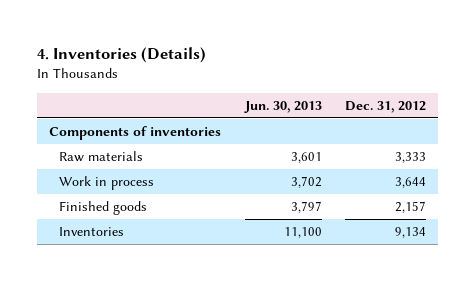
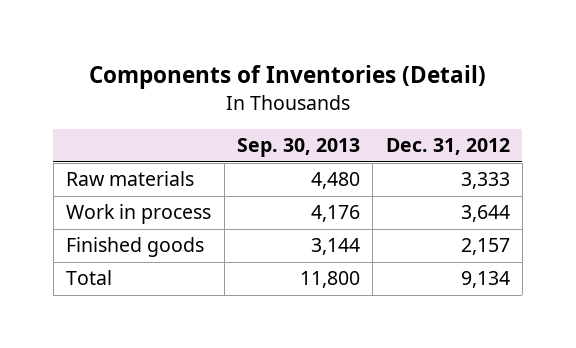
[37,47,207,64] 4. Inventories (Details) -> [88,65,486,90] Components of Inventories (Detail)
[243,100,322,113] Jun. 30, 2013 -> none
none -> [236,138,360,158] Sep. 30, 2013
[48,126,221,141] Components of inventories -> none
[59,227,125,237] Inventories -> [66,270,113,286] Total

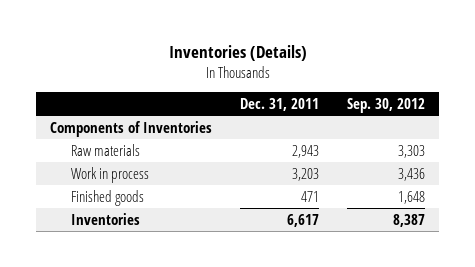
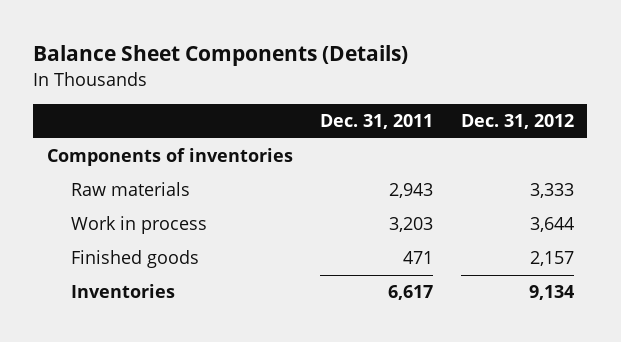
[168,45,307,62] Inventories (Details) -> [33,45,409,67] Balance Sheet Components (Details)
[347,98,426,114] Sep. 30, 2012 -> none
none -> [460,114,574,130] Dec. 31, 2012
[49,120,212,137] Components of Inventories -> [46,148,293,167] Components of inventories

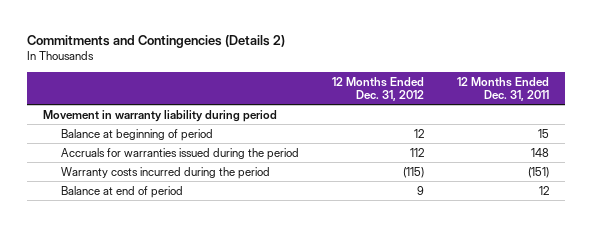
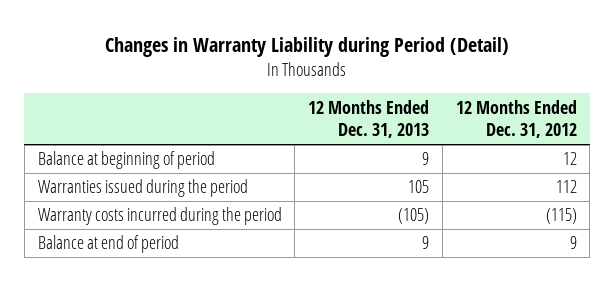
[26,34,285,48] Commitments and Contingencies (Details 2) -> [105,36,510,57] Changes in Warranty Liability during Period (Detail)
[456,76,549,101] 12 Months Ended Dec. 31, 2011 -> none
none -> [308,99,430,139] 12 Months Ended Dec. 31, 2013
[43,109,278,122] Movement in warranty liability during period -> none
[60,147,299,160] Accruals for warranties issued during the period -> [37,179,248,198] Warranties issued during the period

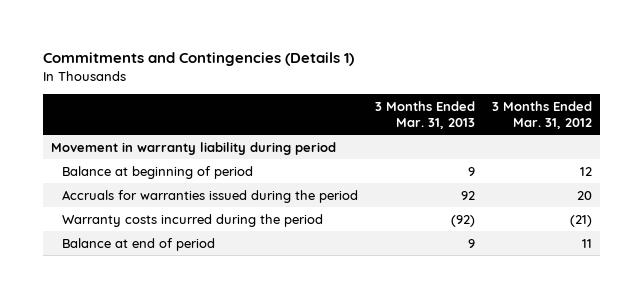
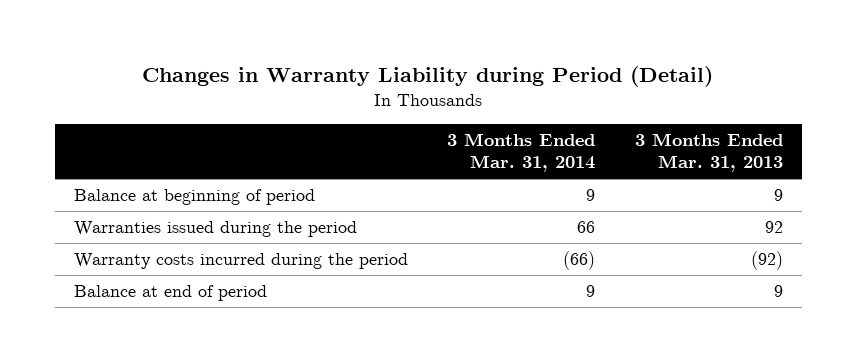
[42,52,354,67] Commitments and Contingencies (Details 1) -> [142,66,714,88] Changes in Warranty Liability during Period (Detail)
[491,100,592,130] 3 Months Ended Mar. 31, 2012 -> none
none -> [447,132,596,173] 3 Months Ended Mar. 31, 2014
[51,141,337,155] Movement in warranty liability during period -> none
[61,189,358,203] Accruals for warranties issued during the period -> [74,221,358,238] Warranties issued during the period

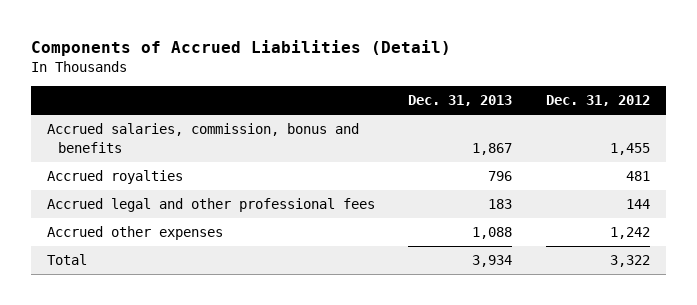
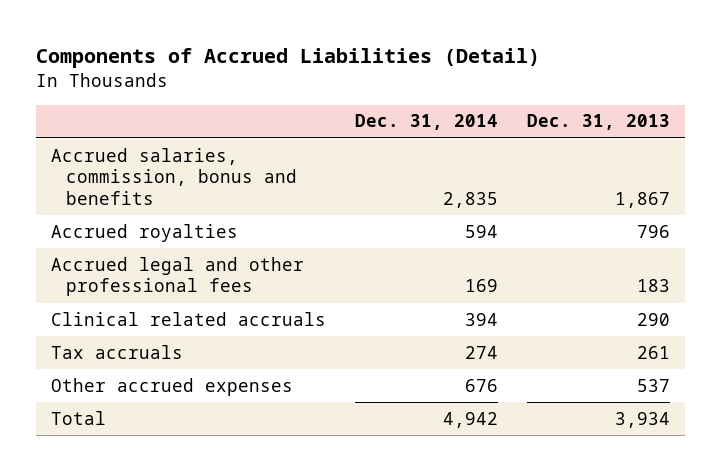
[545,94,650,106] Dec. 31, 2012 -> none
none -> [355,114,499,131] Dec. 31, 2014
none -> [50,311,326,326] Clinical related accruals
none -> [50,344,183,359] Tax accruals
[47,226,224,241] Accrued other expenses -> [50,377,293,396] Other accrued expenses
[472,227,513,240] 1,088 -> [637,378,671,392] 537

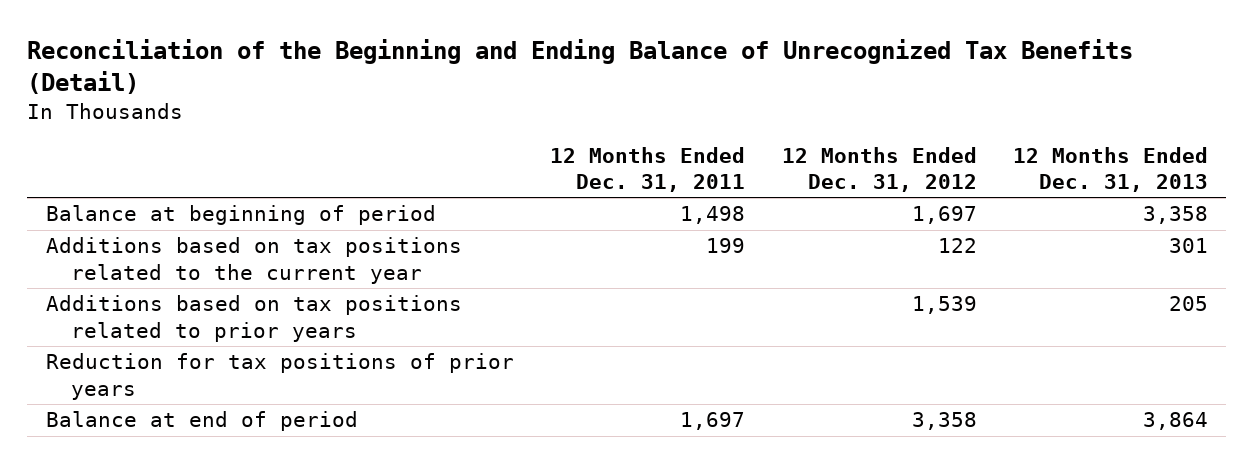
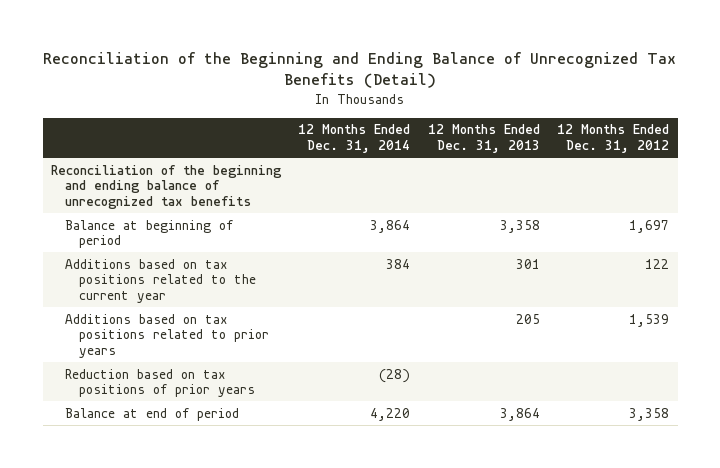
[550,146,746,192] 12 Months Ended Dec. 31, 2011 -> none
none -> [298,124,411,153] 12 Months Ended Dec. 31, 2014
none -> [51,164,283,210] Reconciliation of the beginning and ending balance of unrecognized tax benefits
[45,353,514,400] Reduction for tax positions of prior years -> [64,368,255,398] Reduction based on tax positions of prior years

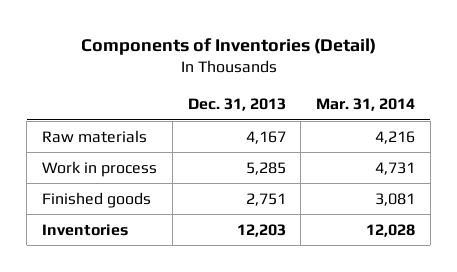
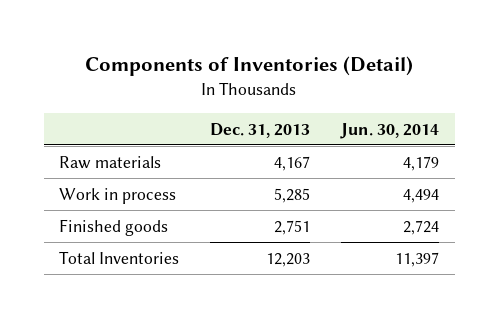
[316,97,416,111] Mar. 31, 2014 -> none
none -> [340,122,440,139] Jun. 30, 2014
[41,223,128,236] Inventories -> [59,250,180,264] Total Inventories

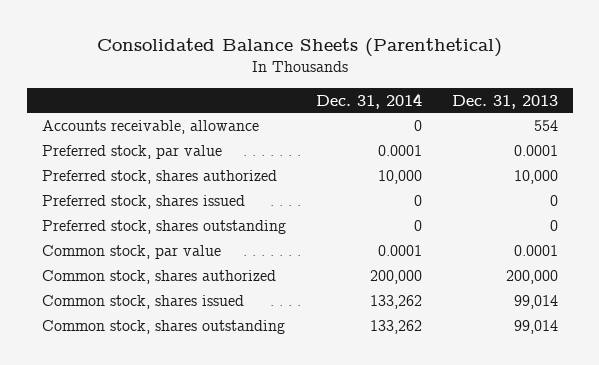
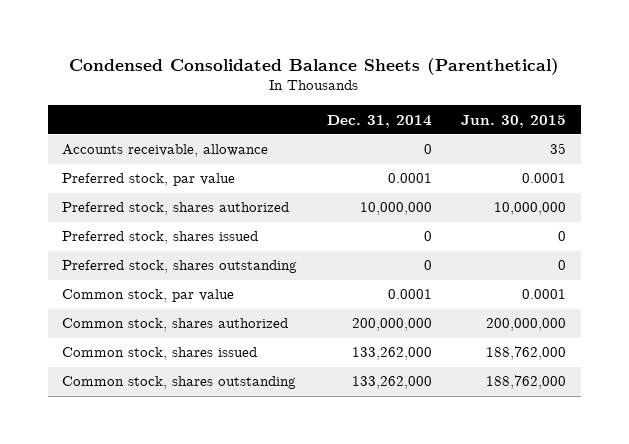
[96,37,502,57] Consolidated Balance Sheets (Parenthetical) -> [69,57,560,75] Condensed Consolidated Balance Sheets (Parenthetical)
[451,94,558,109] Dec. 31, 2013 -> none
none -> [461,114,567,128] Jun. 30, 2015
[377,169,422,184] 10,000 -> [359,202,432,216] 10,000,000
[369,269,422,284] 200,000 -> [351,318,432,332] 200,000,000
[369,294,422,309] 133,262 -> [351,347,432,361] 133,262,000
[369,319,422,334] 133,262 -> [351,376,432,390] 133,262,000

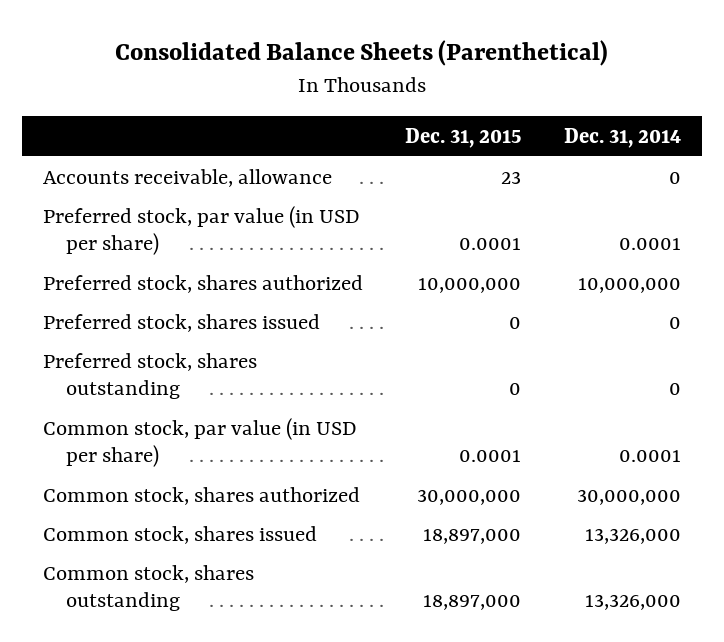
[69,57,560,75] Condensed Consolidated Balance Sheets (Parenthetical) -> [114,39,608,66] Consolidated Balance Sheets (Parenthetical)
[461,114,567,128] Jun. 30, 2015 -> none
none -> [405,127,522,148] Dec. 31, 2015
[62,173,236,187] Preferred stock, par value -> [43,205,361,256] Preferred stock, par value (in USD per share)
[62,289,235,303] Common stock, par value -> [43,417,358,468] Common stock, par value (in USD per share)
[351,318,432,332] 200,000,000 -> [576,488,681,505] 30,000,000
[351,347,432,361] 133,262,000 -> [584,527,681,544] 13,326,000
[351,376,432,390] 133,262,000 -> [584,594,681,611] 13,326,000

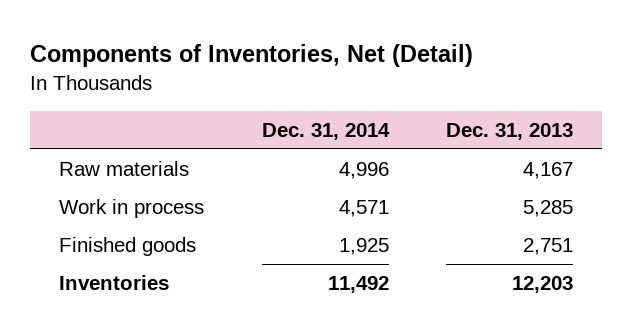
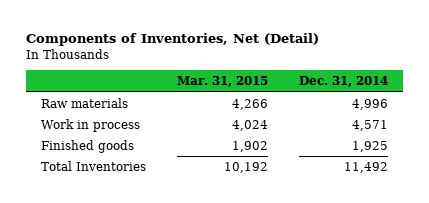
[446,122,574,140] Dec. 31, 2013 -> none
none -> [177,76,269,88] Mar. 31, 2015
[58,275,169,291] Inventories -> [41,160,147,171] Total Inventories

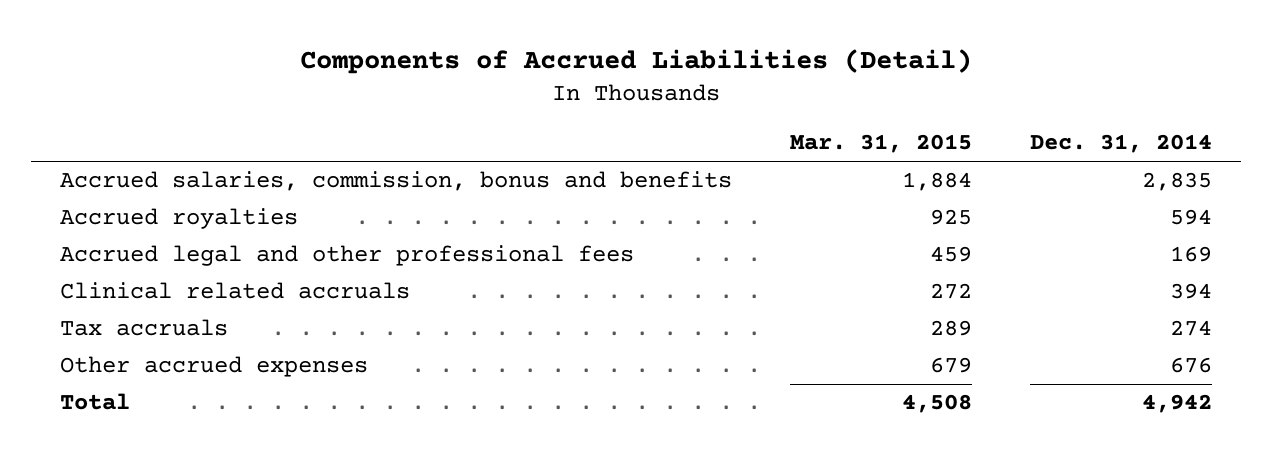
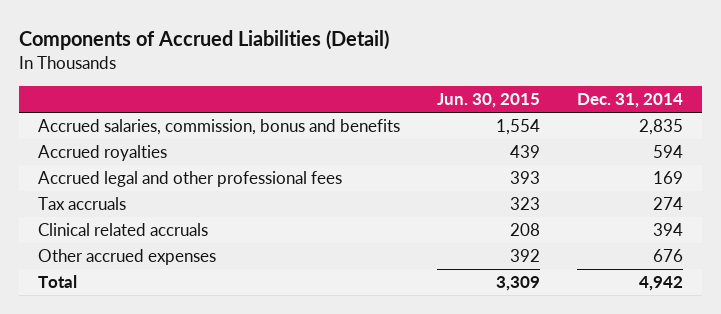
[789,134,972,154] Mar. 31, 2015 -> none
none -> [437,93,541,109] Jun. 30, 2015
[59,282,410,300] Clinical related accruals -> [38,223,209,237] Clinical related accruals

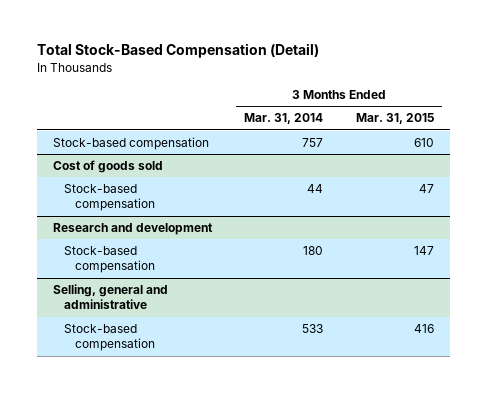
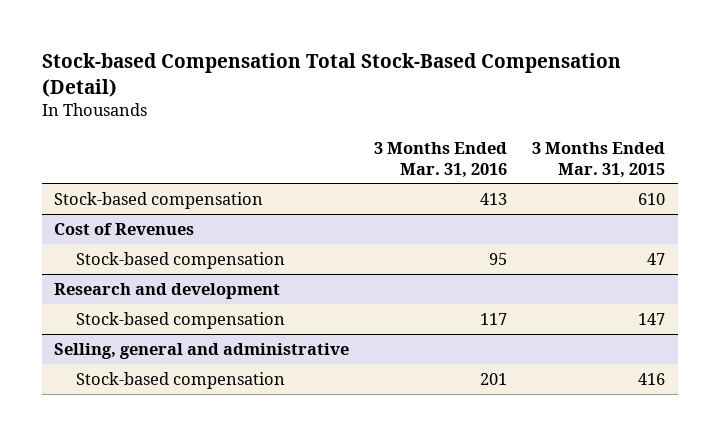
[36,43,319,59] Total Stock-Based Compensation (Detail) -> [41,52,621,97] Stock-based Compensation Total Stock-Based Compensation (Detail)
[244,113,324,125] Mar. 31, 2014 -> none
none -> [374,141,508,178] 3 Months Ended Mar. 31, 2016
[52,159,163,173] Cost of goods sold -> [54,222,195,235] Cost of Revenues

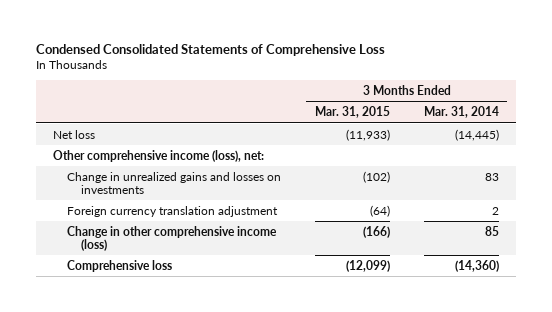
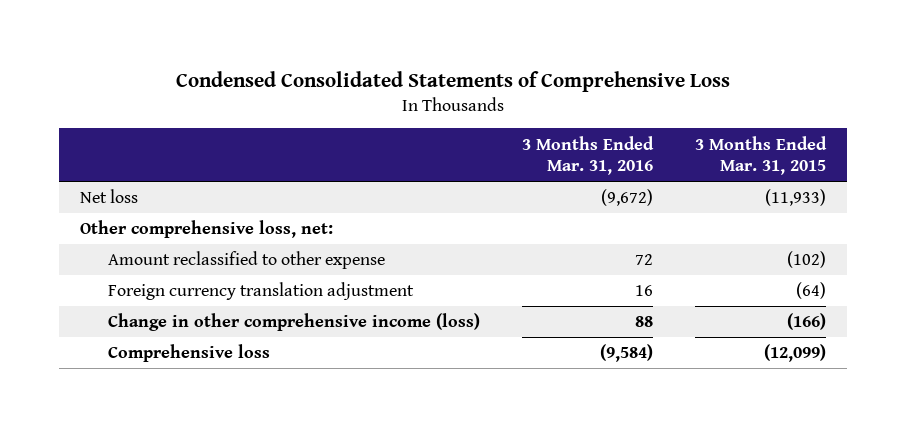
[423,106,499,119] Mar. 31, 2014 -> none
none -> [522,135,655,176] 3 Months Ended Mar. 31, 2016
[52,149,264,162] Other comprehensive income (loss), net: -> [80,220,334,239] Other comprehensive loss, net:
[66,171,281,194] Change in unrealized gains and losses on investments -> [108,251,386,270] Amount reclassified to other expense

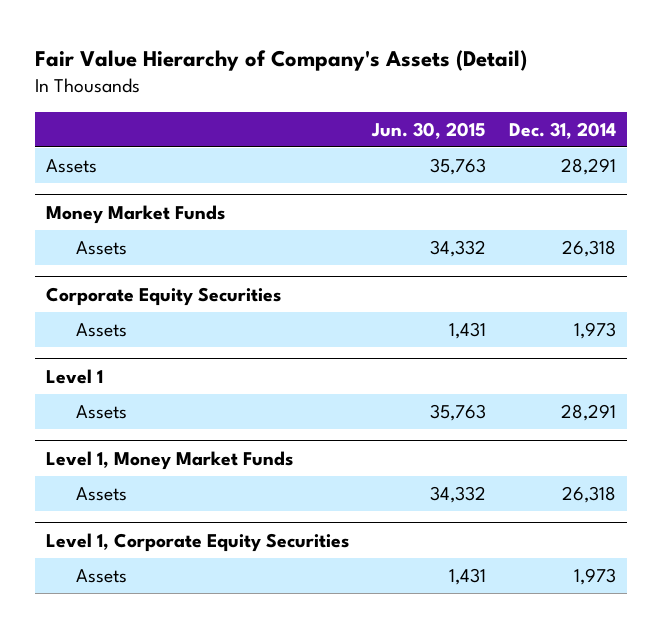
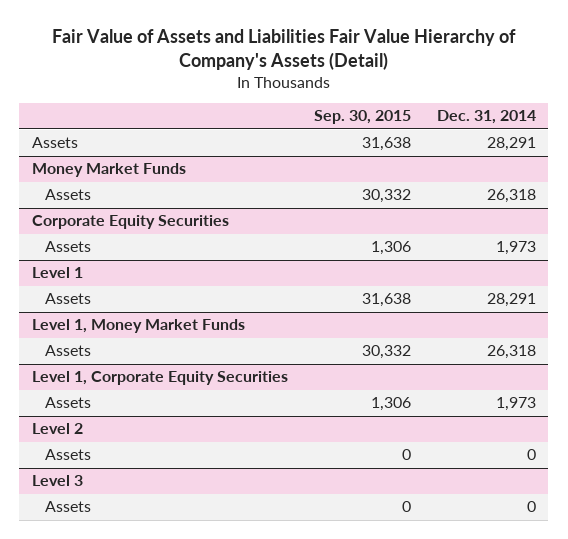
[35,49,528,71] Fair Value Hierarchy of Company's Assets (Detail) -> [51,29,516,70] Fair Value of Assets and Liabilities Fair Value Hierarchy of Company's Assets (Detail)
[370,121,486,139] Jun. 30, 2015 -> none
none -> [313,110,411,125] Sep. 30, 2015
none -> [32,423,84,435] Level 2
none -> [45,449,92,461] Assets
none -> [32,475,84,487] Level 3
none -> [45,501,92,513] Assets

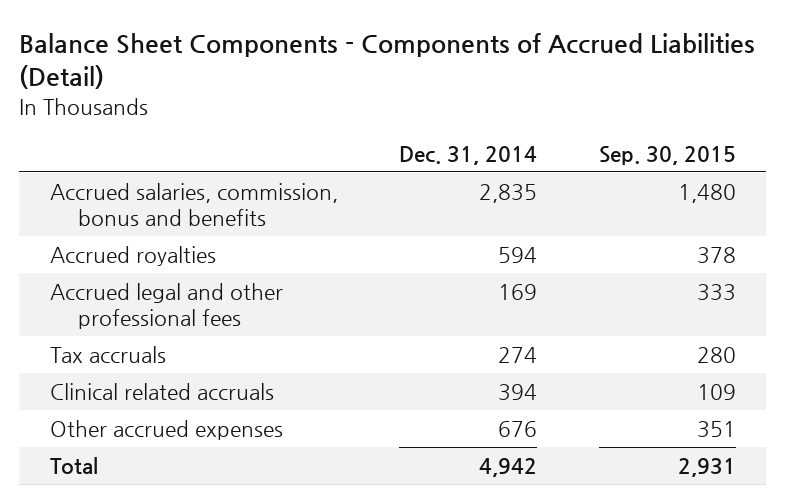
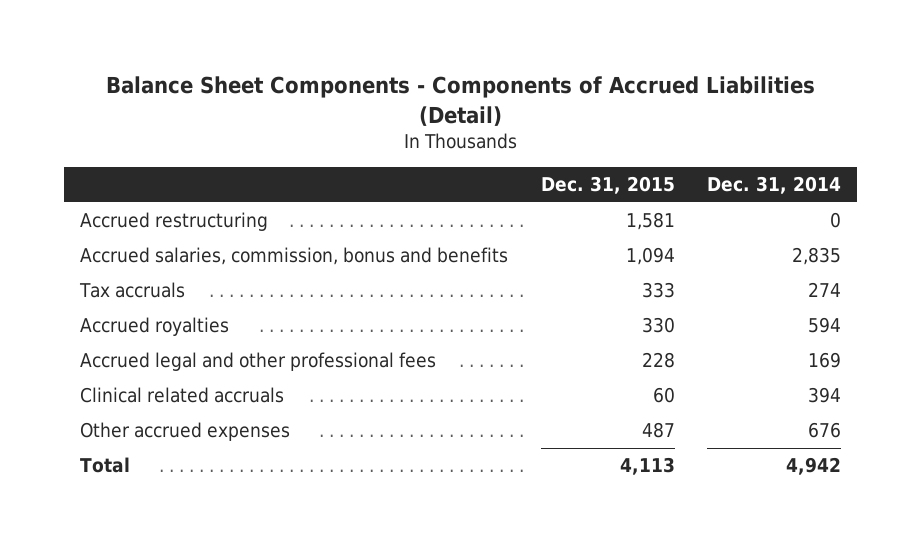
[598,145,736,165] Sep. 30, 2015 -> none
none -> [540,176,675,195] Dec. 31, 2015
none -> [80,212,269,232] Accrued restructuring
[50,345,167,363] Tax accruals -> [79,282,186,299] Tax accruals

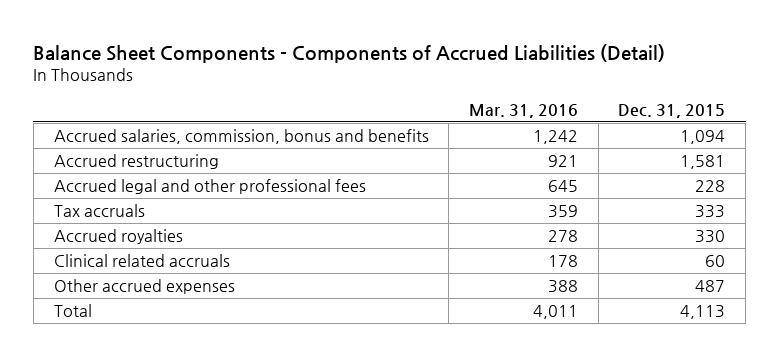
[707,176,842,195] Dec. 31, 2014 -> none
none -> [469,103,579,118] Mar. 31, 2016
[80,212,269,232] Accrued restructuring -> [53,154,219,170] Accrued restructuring
[80,352,437,372] Accrued legal and other professional fees -> [53,179,366,195] Accrued legal and other professional fees

